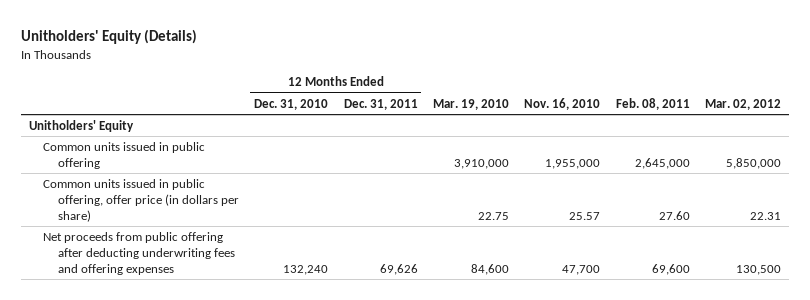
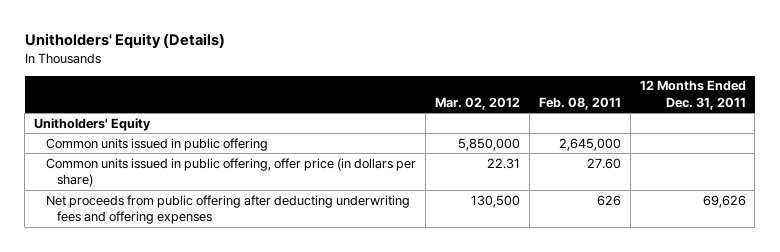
[254,98,329,110] Dec. 31, 2010 -> none
[432,98,509,110] Mar. 19, 2010 -> none
[524,97,601,110] Nov. 16, 2010 -> none
[651,263,690,275] 69,600 -> [596,194,621,206] 626

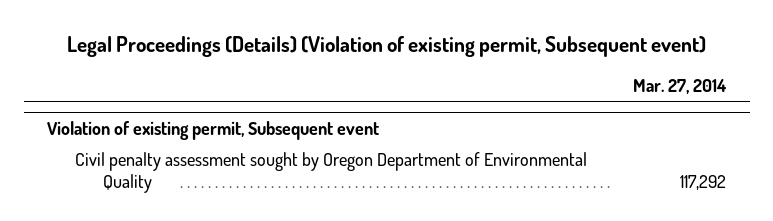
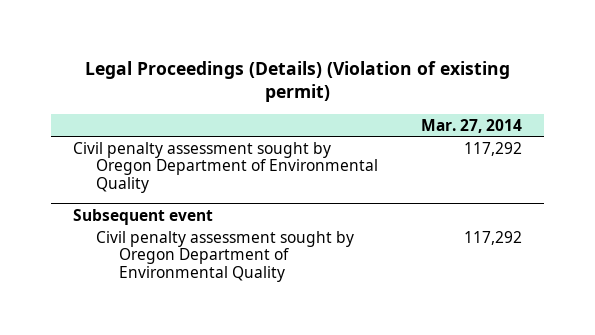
[66,35,706,57] Legal Proceedings (Details) (Violation of existing permit, Subsequent event) -> [84,60,510,103] Legal Proceedings (Details) (Violation of existing permit)
[47,121,380,141] Violation of existing permit, Subsequent event -> none
none -> [72,208,213,225] Subsequent event
none -> [95,230,354,283] Civil penalty assessment sought by Oregon Department of Environmental Quality

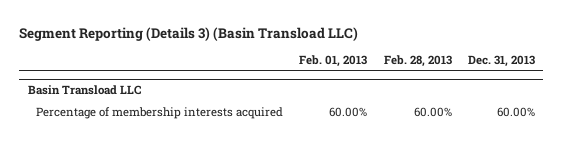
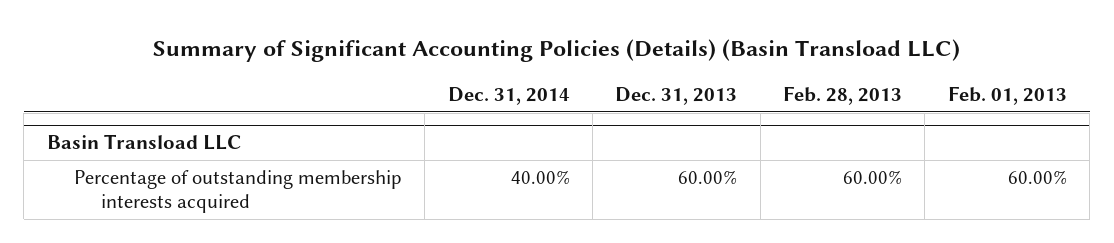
[19,26,359,41] Segment Reporting (Details 3) (Basin Transload LLC) -> [152,38,960,62] Summary of Significant Accounting Policies (Details) (Basin Transload LLC)
none -> [447,86,570,105] Dec. 31, 2014
[36,107,284,120] Percentage of membership interests acquired -> [73,170,402,214] Percentage of outstanding membership interests acquired

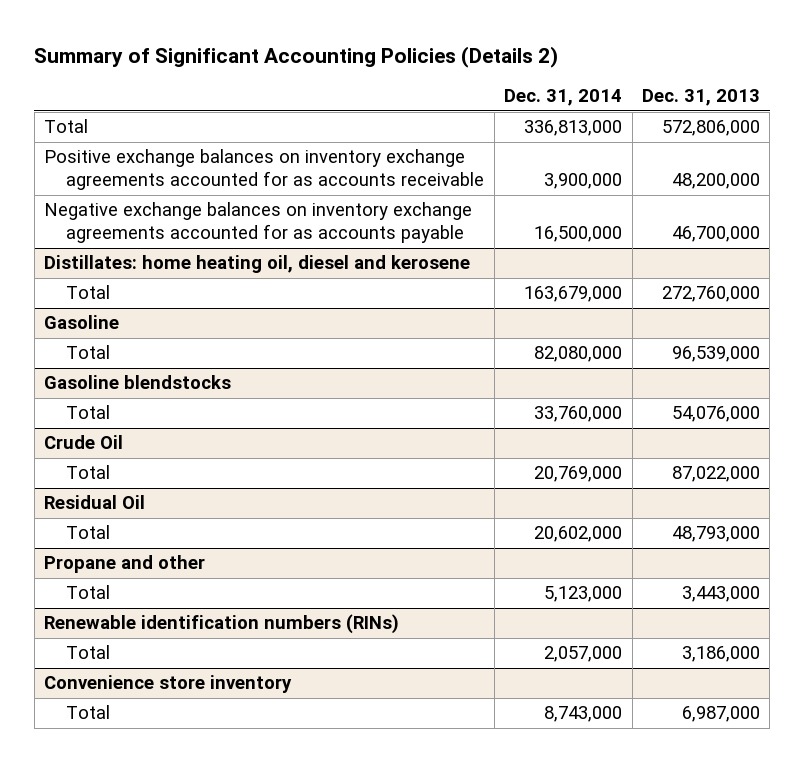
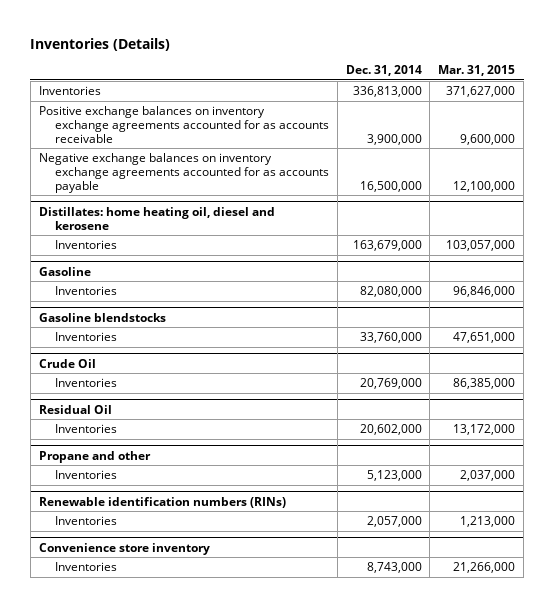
[34,45,559,68] Summary of Significant Accounting Policies (Details 2) -> [30,37,171,51] Inventories (Details)
[641,89,760,107] Dec. 31, 2013 -> none
none -> [438,65,516,77] Mar. 31, 2015
[44,119,89,134] Total -> [38,85,101,95] Inventories
[66,285,111,300] Total -> [54,239,117,249] Inventories
[66,345,111,360] Total -> [54,285,117,295] Inventories
[66,405,111,420] Total -> [54,331,117,341] Inventories
[66,465,111,480] Total -> [54,377,117,387] Inventories
[66,525,111,540] Total -> [54,423,117,433] Inventories
[66,585,111,600] Total -> [54,469,117,479] Inventories
[66,645,111,660] Total -> [54,515,117,525] Inventories
[66,705,111,720] Total -> [54,561,117,571] Inventories

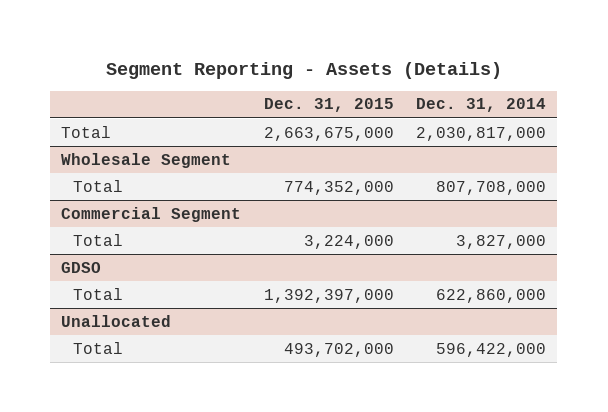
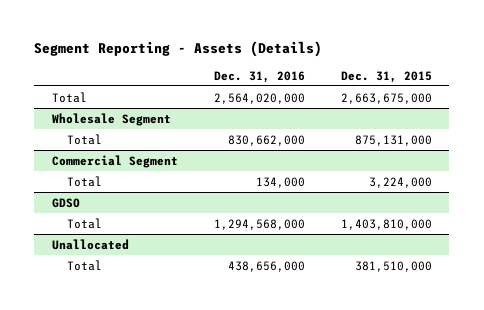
[416,98,547,113] Dec. 31, 2014 -> none
none -> [213,70,305,83] Dec. 31, 2016
[283,180,394,195] 774,352,000 -> [354,134,432,146] 875,131,000
[263,288,394,303] 1,392,397,000 -> [340,218,432,230] 1,403,810,000
[283,342,394,357] 493,702,000 -> [354,260,432,272] 381,510,000

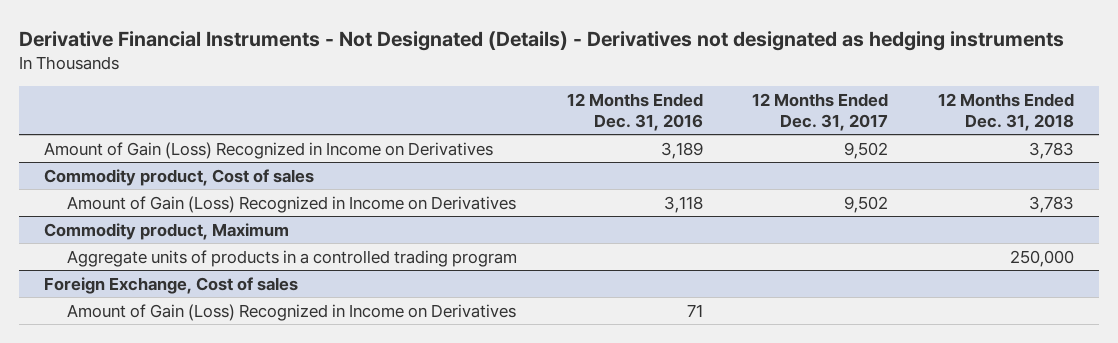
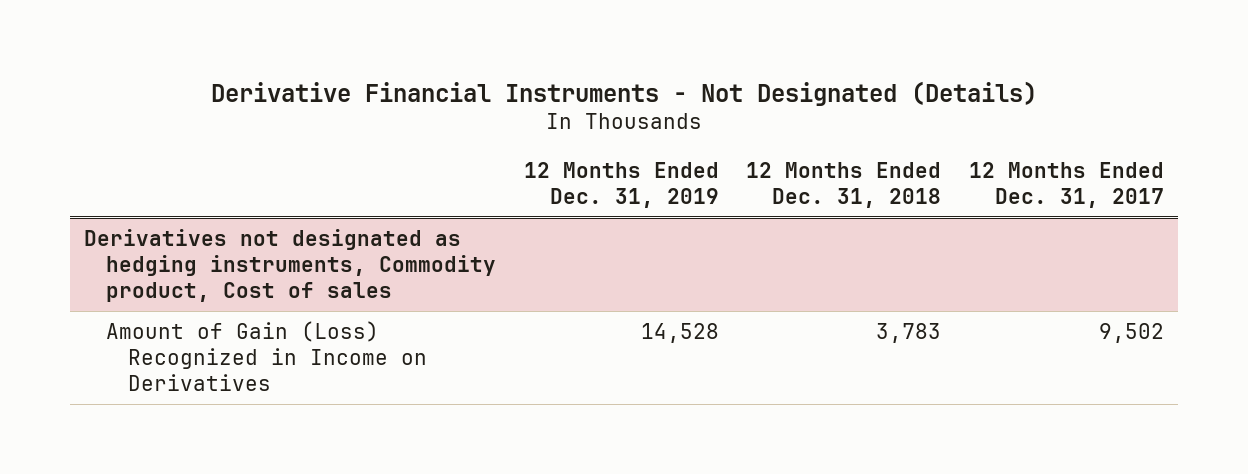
[18,30,1064,51] Derivative Financial Instruments - Not Designated (Details) - Derivatives not designated as hedging instruments -> [211,80,1038,106] Derivative Financial Instruments - Not Designated (Details)
[566,92,703,132] 12 Months Ended Dec. 31, 2016 -> none
none -> [523,161,719,208] 12 Months Ended Dec. 31, 2019
[43,141,493,159] Amount of Gain (Loss) Recognized in Income on Derivatives -> none
[43,168,314,186] Commodity product, Cost of sales -> none
none -> [83,228,496,302] Derivatives not designated as hedging instruments, Commodity product, Cost of sales
[43,222,289,240] Commodity product, Maximum -> none
[67,249,518,267] Aggregate units of products in a controlled trading program -> none
[43,276,298,294] Foreign Exchange, Cost of sales -> none
[67,303,517,321] Amount of Gain (Loss) Recognized in Income on Derivatives -> none

